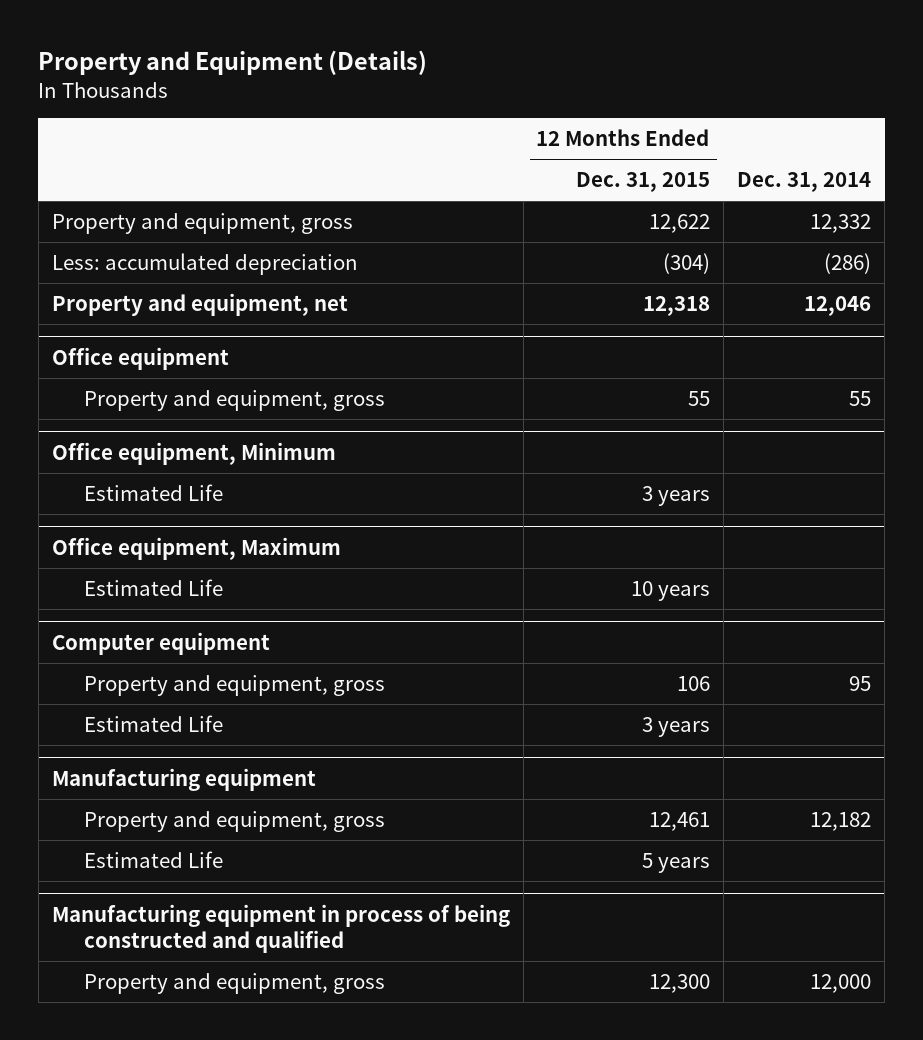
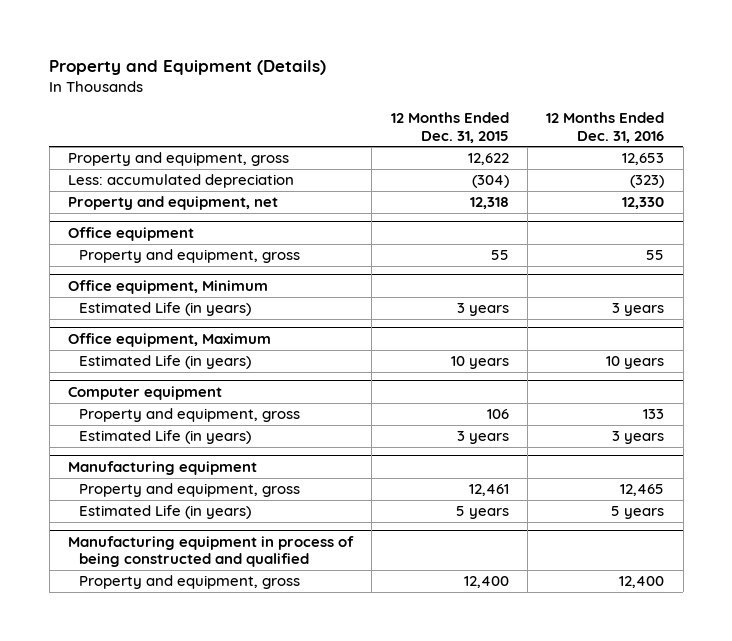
[737,172,872,193] Dec. 31, 2014 -> none
none -> [546,112,665,143] 12 Months Ended Dec. 31, 2016
[83,483,223,501] Estimated Life -> [79,302,252,317] Estimated Life (in years)
[83,578,223,596] Estimated Life -> [79,355,252,370] Estimated Life (in years)
[83,714,223,732] Estimated Life -> [79,430,252,445] Estimated Life (in years)
[83,850,223,868] Estimated Life -> [79,505,252,520] Estimated Life (in years)
[648,973,710,993] 12,300 -> [463,576,509,589] 12,400

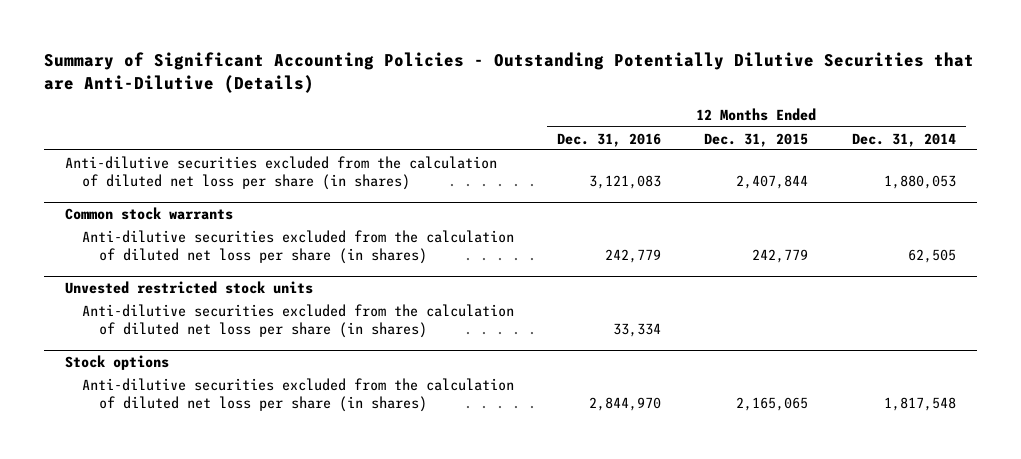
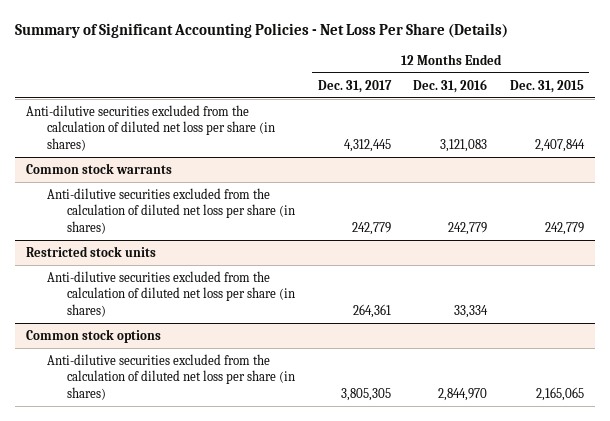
[43,52,974,94] Summary of Significant Accounting Policies - Outstanding Potentially Dilutive Securities that are Anti-Dilutive (Details) -> [14,22,508,38] Summary of Significant Accounting Policies - Net Loss Per Share (Details)
[851,132,956,147] Dec. 31, 2014 -> none
none -> [317,79,392,93] Dec. 31, 2017
[65,281,314,295] Unvested restricted stock units -> [25,245,156,257] Restricted stock units
[65,355,170,371] Stock options -> [25,328,161,343] Common stock options

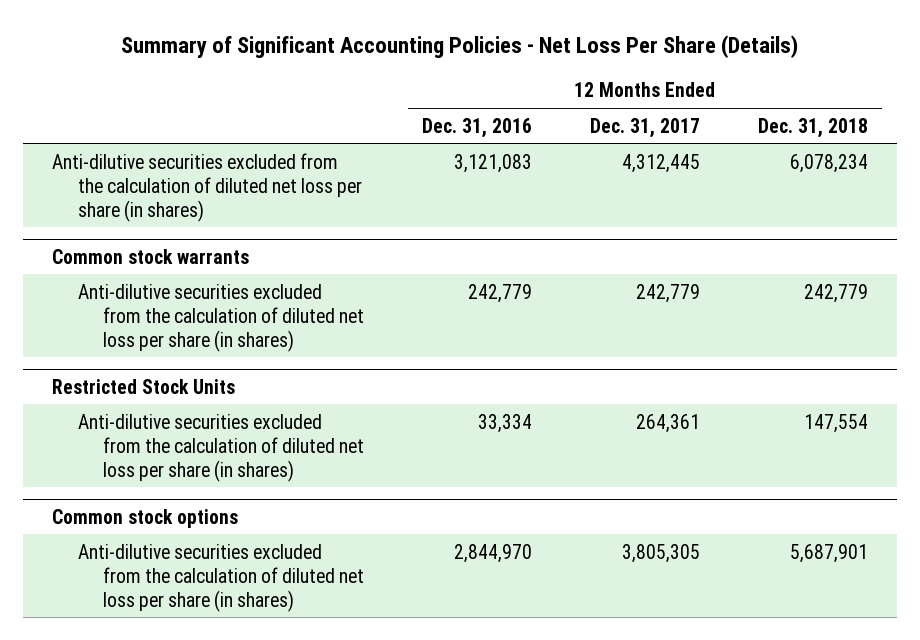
[509,79,584,93] Dec. 31, 2015 -> none
none -> [757,117,868,138] Dec. 31, 2018
[25,245,156,257] Restricted stock units -> [52,378,236,394] Restricted Stock Units

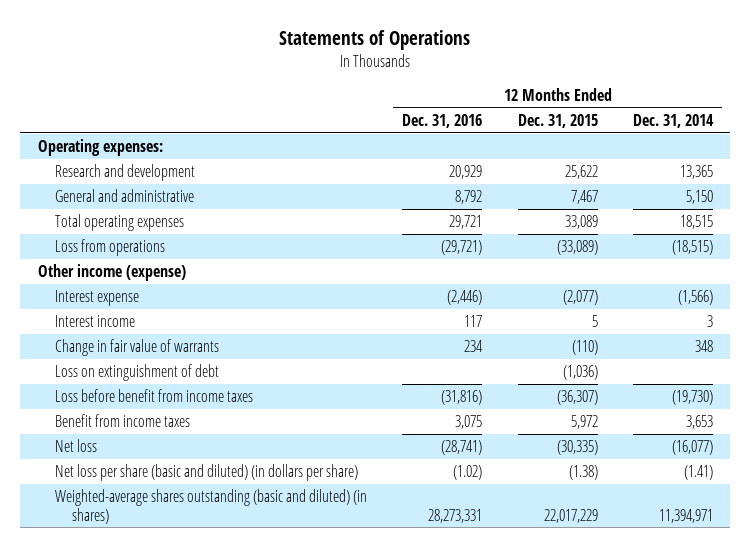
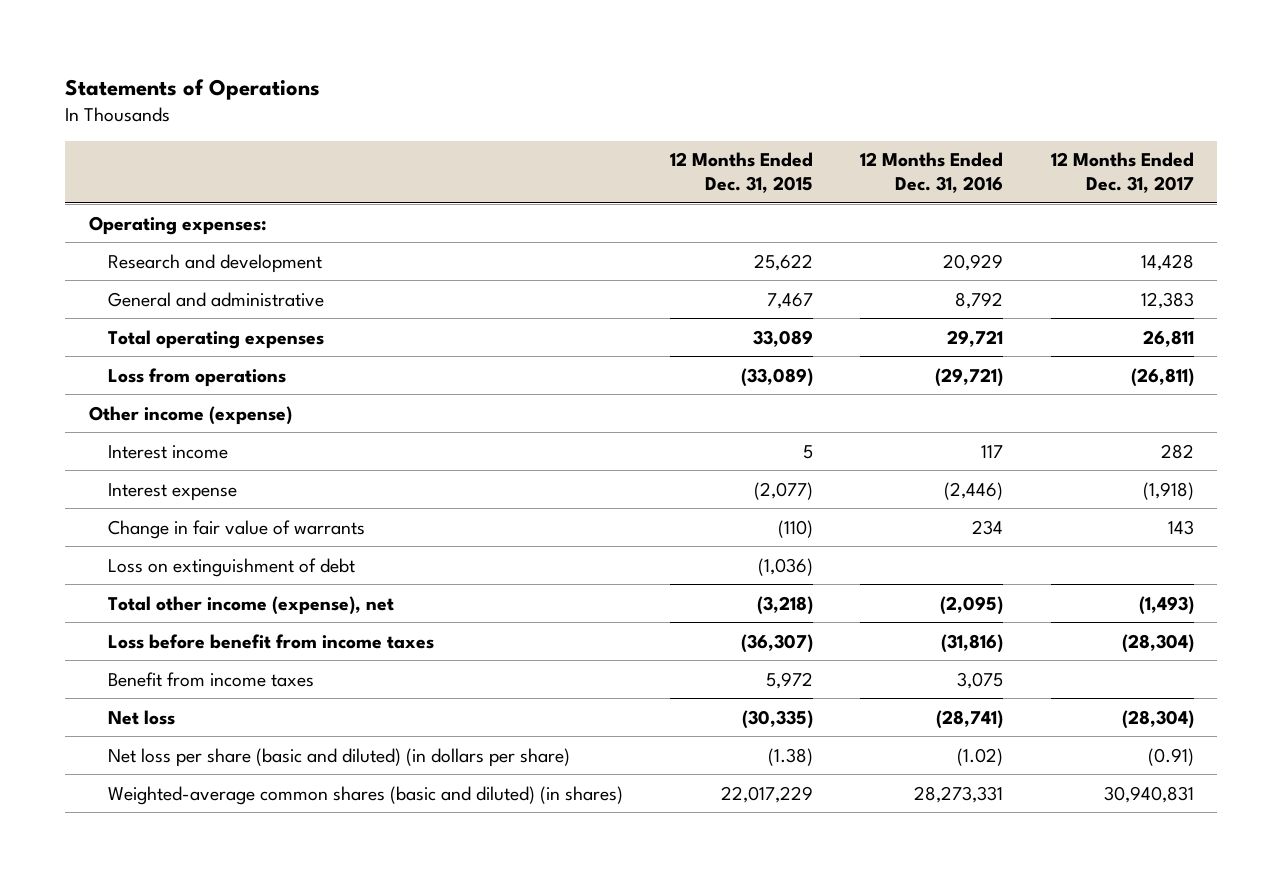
[632,113,714,128] Dec. 31, 2014 -> none
none -> [1050,152,1194,193] 12 Months Ended Dec. 31, 2017
[54,290,139,307] Interest expense -> [107,482,237,501] Interest expense
none -> [107,595,394,615] Total other income (expense), net
[54,489,367,524] Weighted-average shares outstanding (basic and diluted) (in shares) -> [107,785,623,805] Weighted-average common shares (basic and diluted) (in shares)

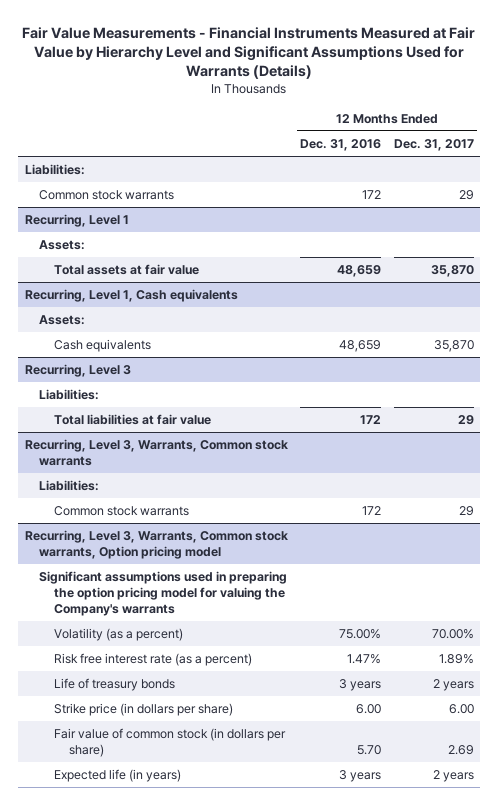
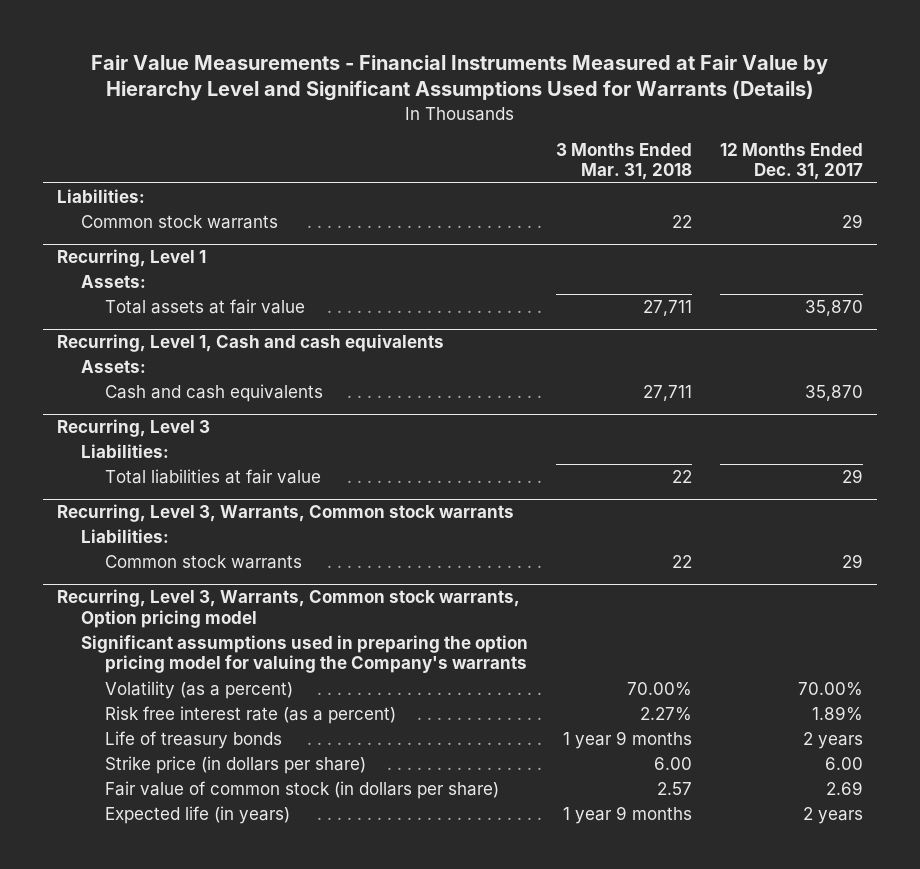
[300,138,382,151] Dec. 31, 2016 -> none
none -> [556,142,693,181] 3 Months Ended Mar. 31, 2018
[24,289,238,303] Recurring, Level 1, Cash equivalents -> [57,334,445,353] Recurring, Level 1, Cash and cash equivalents
[53,339,151,353] Cash equivalents -> [105,383,324,402] Cash and cash equivalents

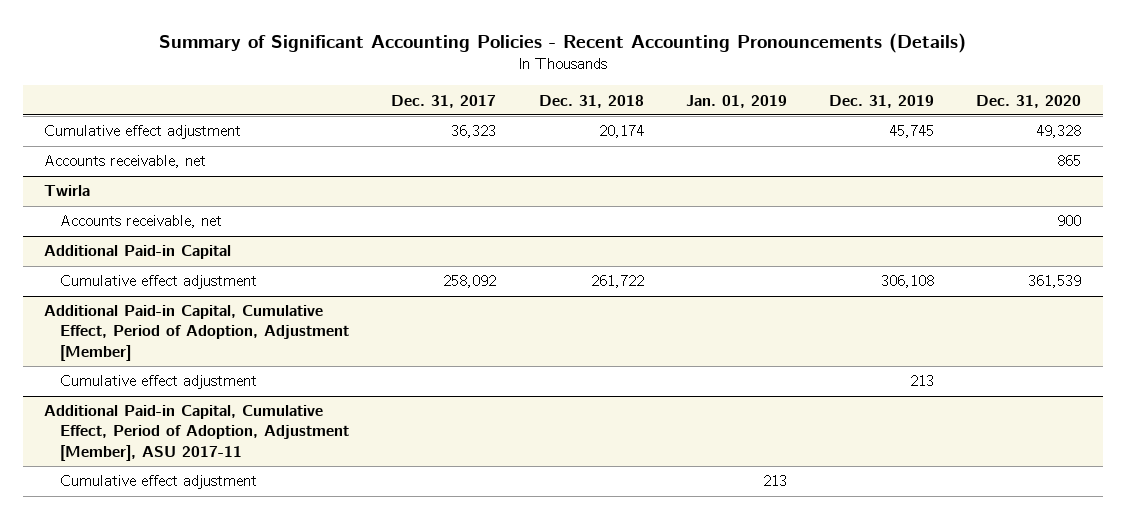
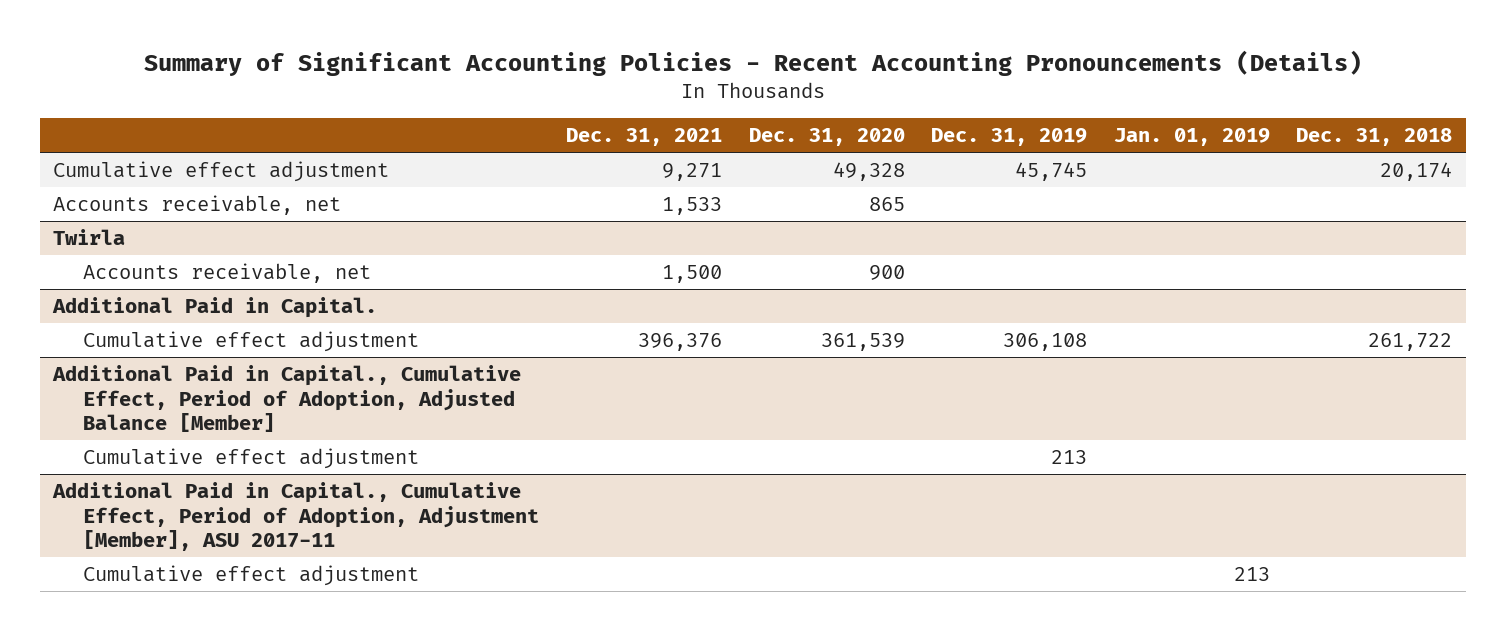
[391,94,497,108] Dec. 31, 2017 -> none
none -> [566,128,723,147] Dec. 31, 2021
[44,245,232,260] Additional Paid-in Capital -> [52,297,378,319] Additional Paid in Capital.
[44,305,349,361] Additional Paid-in Capital, Cumulative Effect, Period of Adoption, Adjustment [Member] -> [52,365,522,433] Additional Paid in Capital., Cumulative Effect, Period of Adoption, Adjusted Balance [Member]
[44,405,349,461] Additional Paid-in Capital, Cumulative Effect, Period of Adoption, Adjustment [Member], ASU 2017-11 -> [52,482,540,552] Additional Paid in Capital., Cumulative Effect, Period of Adoption, Adjustment [Member], ASU 2017-11

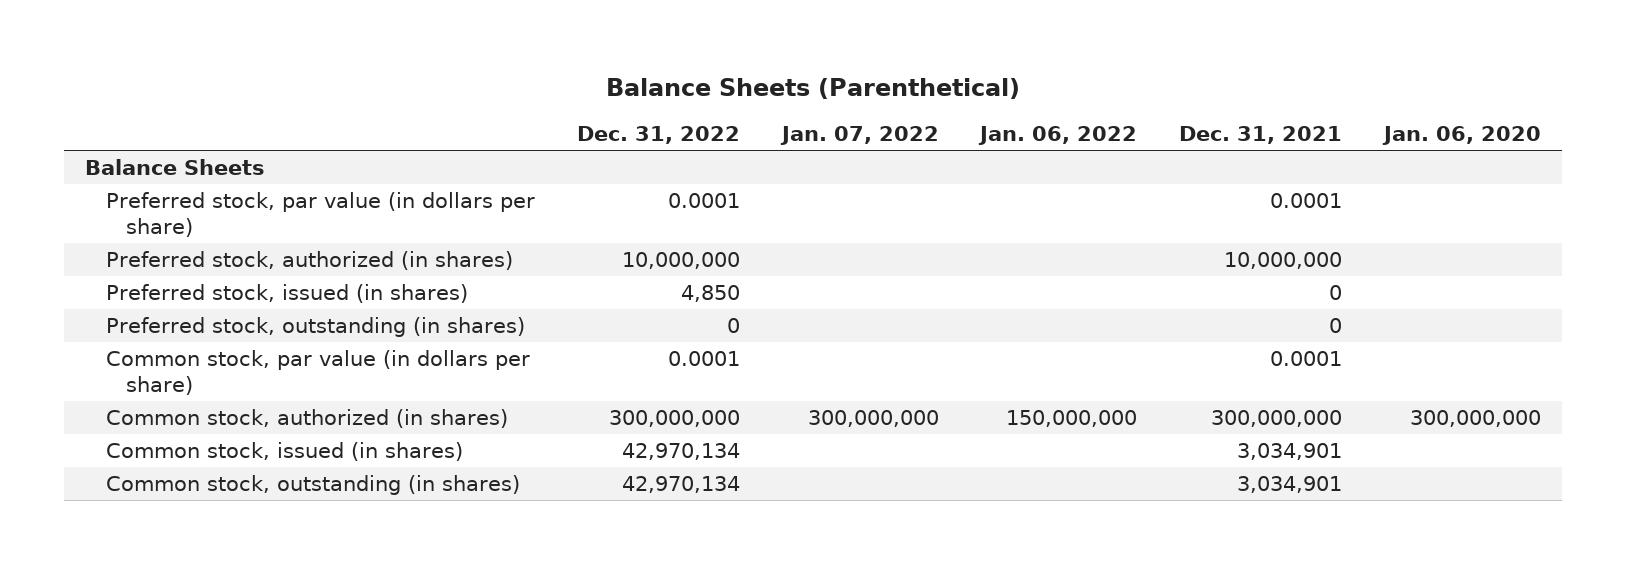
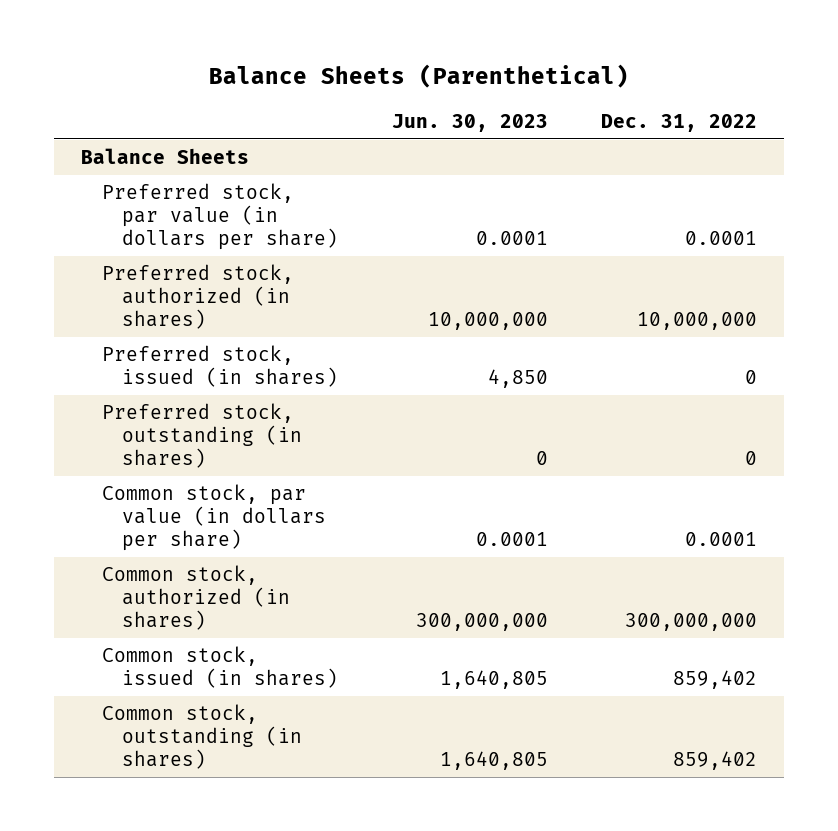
[779,126,939,146] Jan. 07, 2022 -> none
[978,126,1138,146] Jan. 06, 2022 -> none
[1179,126,1343,145] Dec. 31, 2021 -> none
[1382,126,1542,146] Jan. 06, 2020 -> none
none -> [391,113,548,132] Jun. 30, 2023
[680,285,740,303] 4,850 -> [744,370,757,385] 0
[621,443,740,461] 42,970,134 -> [672,670,757,690] 859,402
[621,476,740,494] 42,970,134 -> [672,750,757,770] 859,402

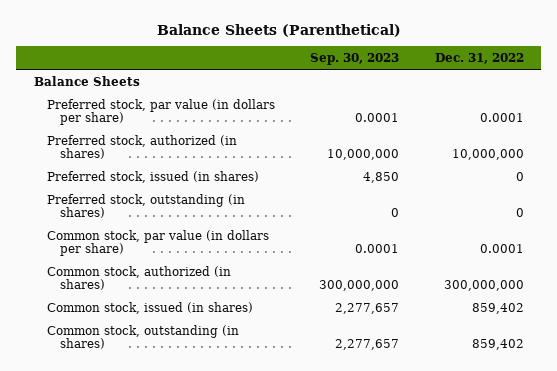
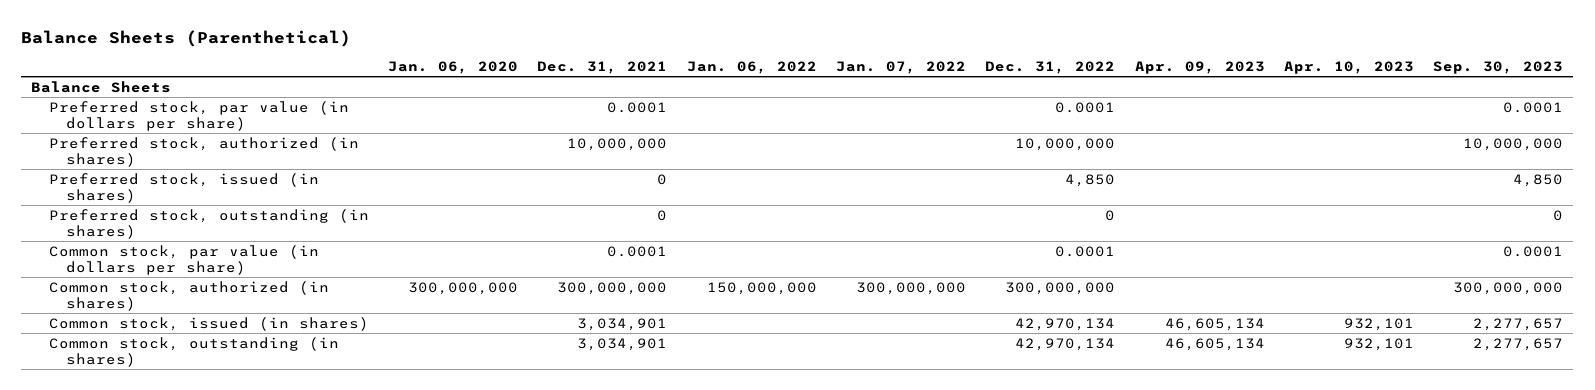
none -> [387,61,518,75] Jan. 06, 2020
none -> [537,61,668,75] Dec. 31, 2021
none -> [686,61,817,75] Jan. 06, 2022
none -> [835,61,966,75] Jan. 07, 2022
none -> [1134,61,1265,75] Apr. 09, 2023
none -> [1284,61,1415,75] Apr. 10, 2023
[515,171,524,181] 0 -> [1065,173,1116,187] 4,850
[471,302,524,314] 859,402 -> [1015,317,1116,331] 42,970,134
[471,339,524,351] 859,402 -> [1015,337,1116,351] 42,970,134

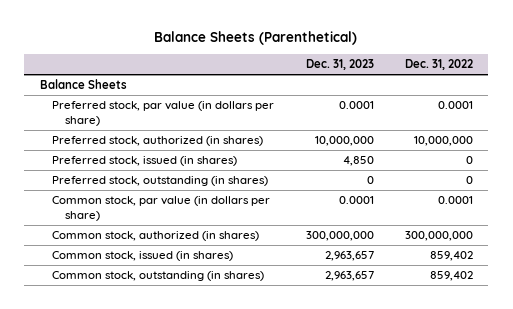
[387,61,518,75] Jan. 06, 2020 -> none
[537,61,668,75] Dec. 31, 2021 -> none
[686,61,817,75] Jan. 06, 2022 -> none
[835,61,966,75] Jan. 07, 2022 -> none
[1134,61,1265,75] Apr. 09, 2023 -> none
[1284,61,1415,75] Apr. 10, 2023 -> none
[1433,61,1564,75] Sep. 30, 2023 -> none
none -> [305,59,374,71] Dec. 31, 2023
[1065,173,1116,187] 4,850 -> [465,156,473,165] 0
[1015,317,1116,331] 42,970,134 -> [429,251,473,262] 859,402
[1015,337,1116,351] 42,970,134 -> [429,271,473,282] 859,402

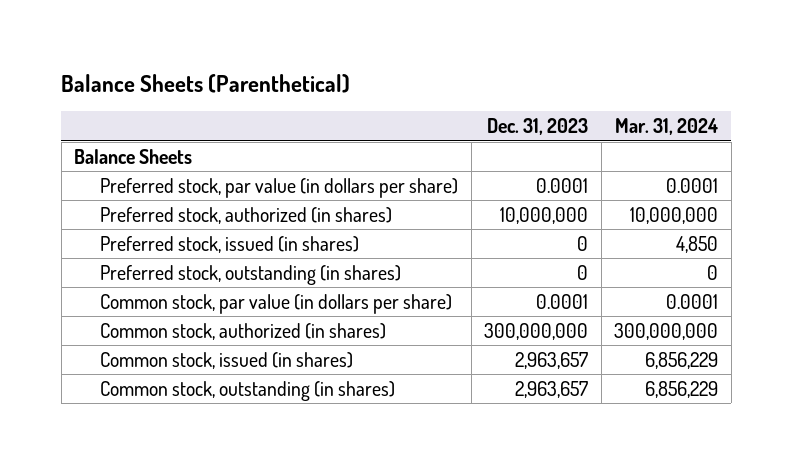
[404,59,473,71] Dec. 31, 2022 -> none
none -> [615,118,719,136] Mar. 31, 2024
[342,156,374,167] 4,850 -> [577,235,589,251] 0

